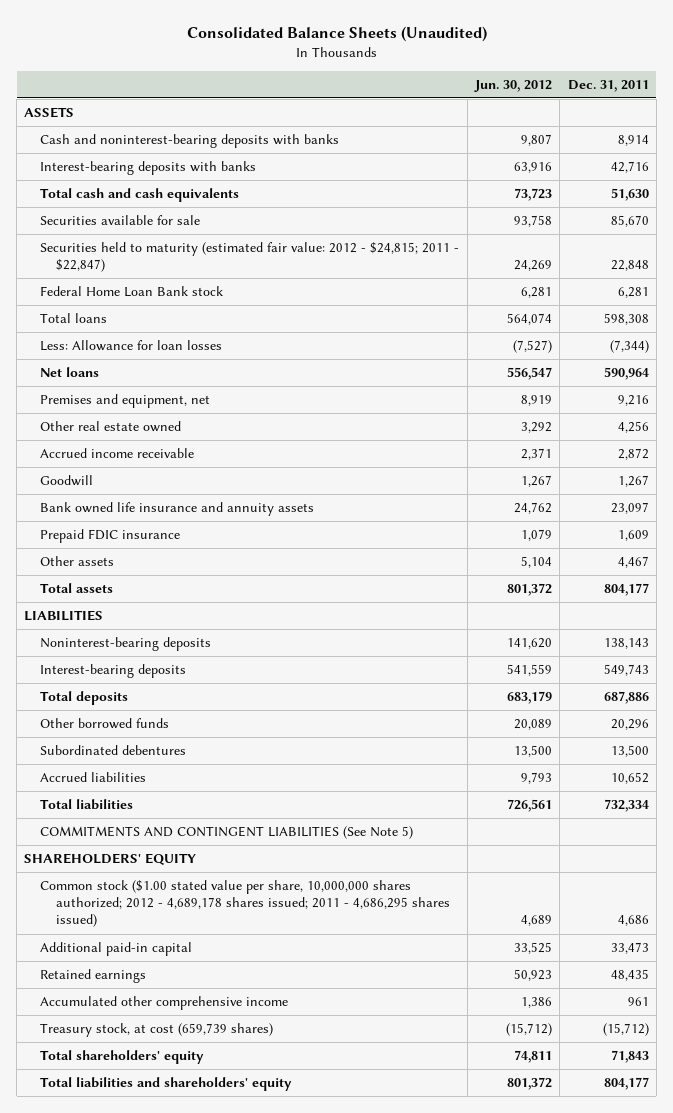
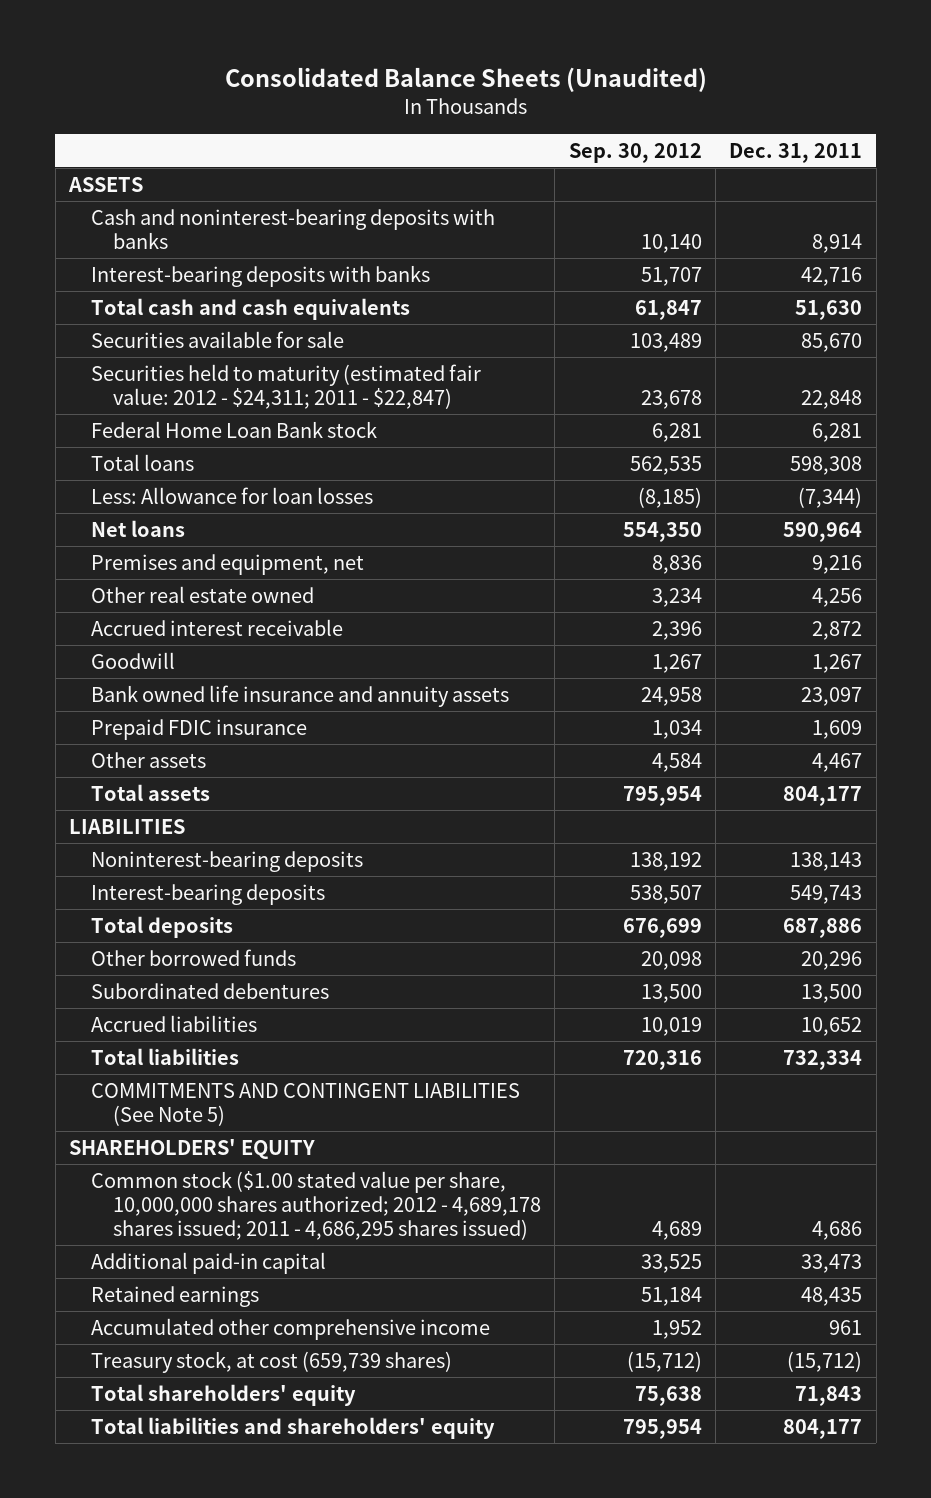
[474,79,553,92] Jun. 30, 2012 -> none
none -> [568,143,702,164] Sep. 30, 2012
[40,242,460,273] Securities held to maturity (estimated fair value: 2012 - $24,815; 2011 - $22,847) -> [91,363,482,409] Securities held to maturity (estimated fair value: 2012 - $24,311; 2011 - $22,847)
[40,448,195,459] Accrued income receivable -> [91,618,344,636] Accrued interest receivable

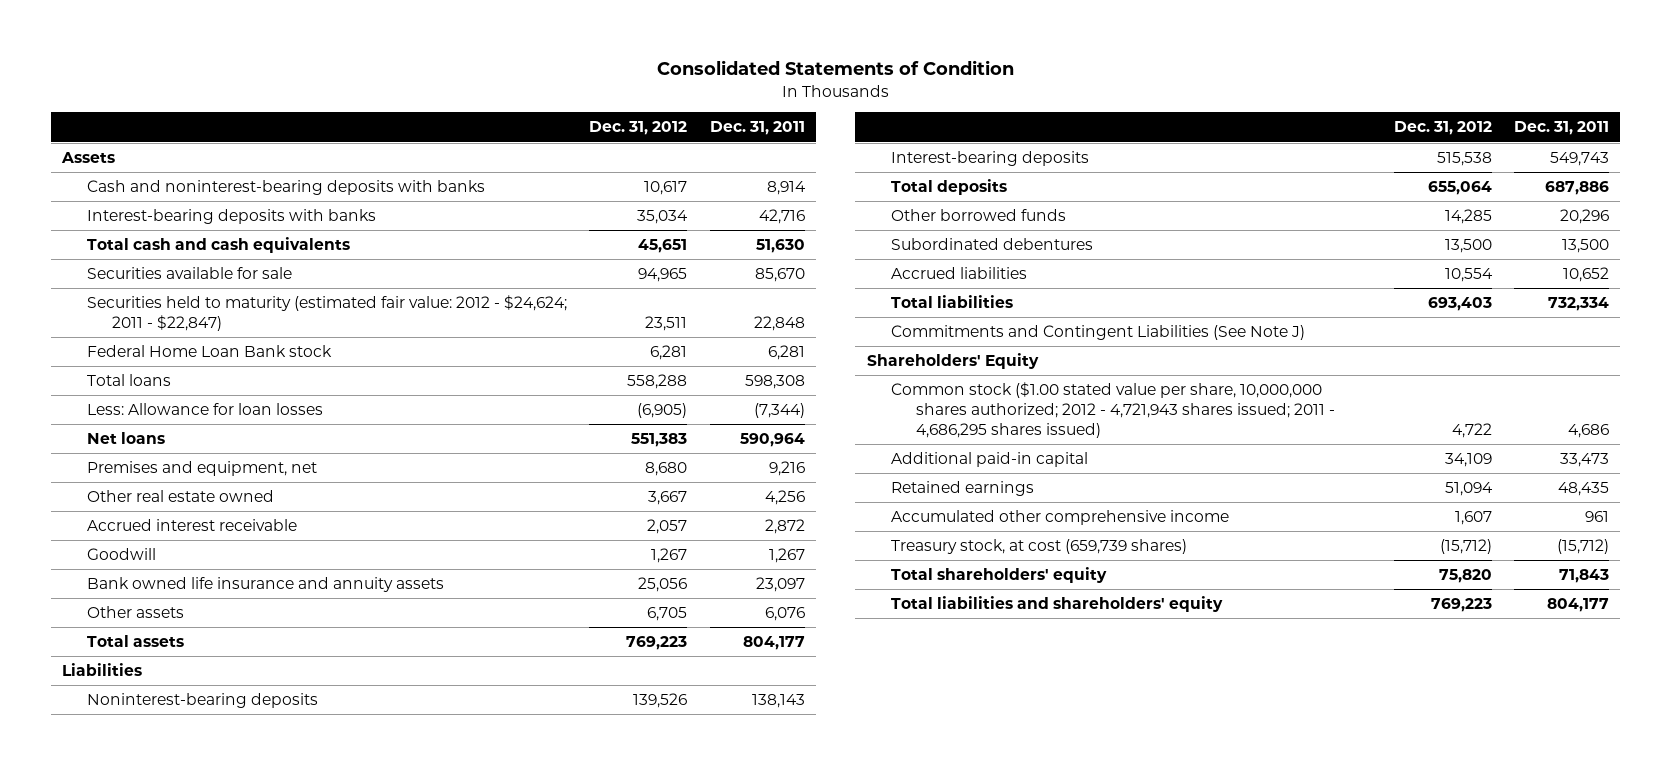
[224,66,707,92] Consolidated Balance Sheets (Unaudited) -> [656,60,1014,76] Consolidated Statements of Condition
[568,143,702,164] Sep. 30, 2012 -> none
none -> [589,121,688,136] Dec. 31, 2012
[68,176,144,192] ASSETS -> [61,152,116,164] Assets
[91,363,482,409] Securities held to maturity (estimated fair value: 2012 - $24,311; 2011 - $22,847) -> [87,295,568,332] Securities held to maturity (estimated fair value: 2012 - $24,624; 2011 - $22,847)
[91,718,308,740] Prepaid FDIC insurance -> none
[812,752,863,772] 4,467 -> [764,607,805,622] 6,076
[69,818,186,834] LIABILITIES -> [62,663,143,677] Liabilities
[91,1082,521,1126] COMMITMENTS AND CONTINGENT LIABILITIES (See Note 5) -> [891,325,1306,341] Commitments and Contingent Liabilities (See Note J)
[69,1138,316,1159] SHAREHOLDERS' EQUITY -> [866,353,1039,370] Shareholders' Equity
[91,1170,542,1240] Common stock ($1.00 stated value per share, 10,000,000 shares authorized; 2012 - 4,689,178 shares issued; 2011 - 4,686,295 shares issued) -> [891,382,1336,439] Common stock ($1.00 stated value per share, 10,000,000 shares authorized; 2012 - 4,721,943 shares issued; 2011 - 4,686,295 shares issued)

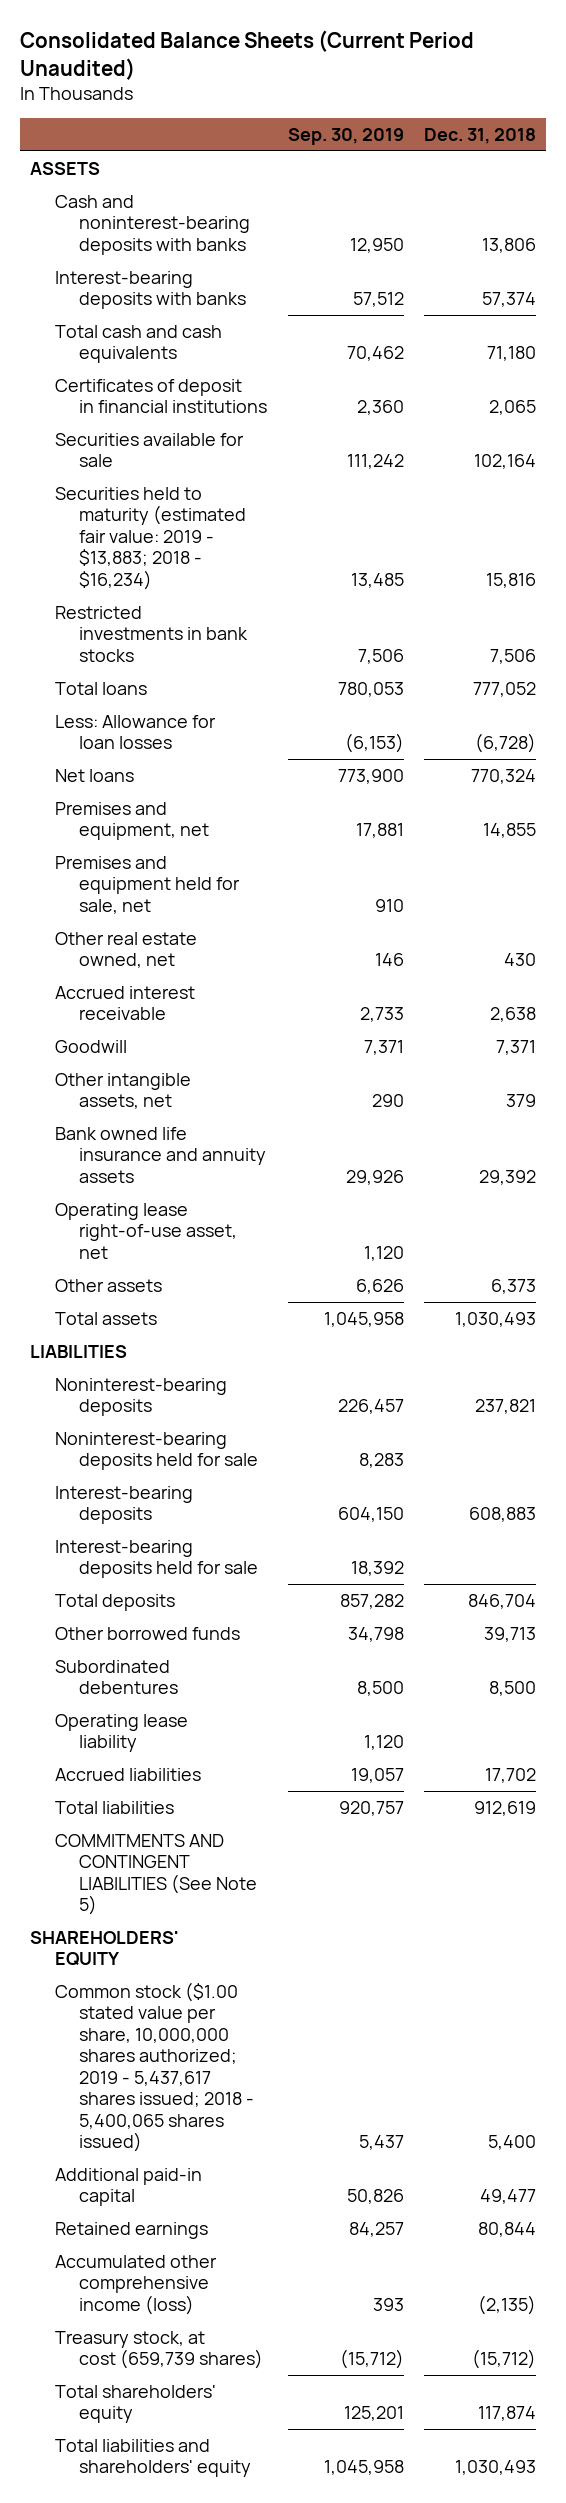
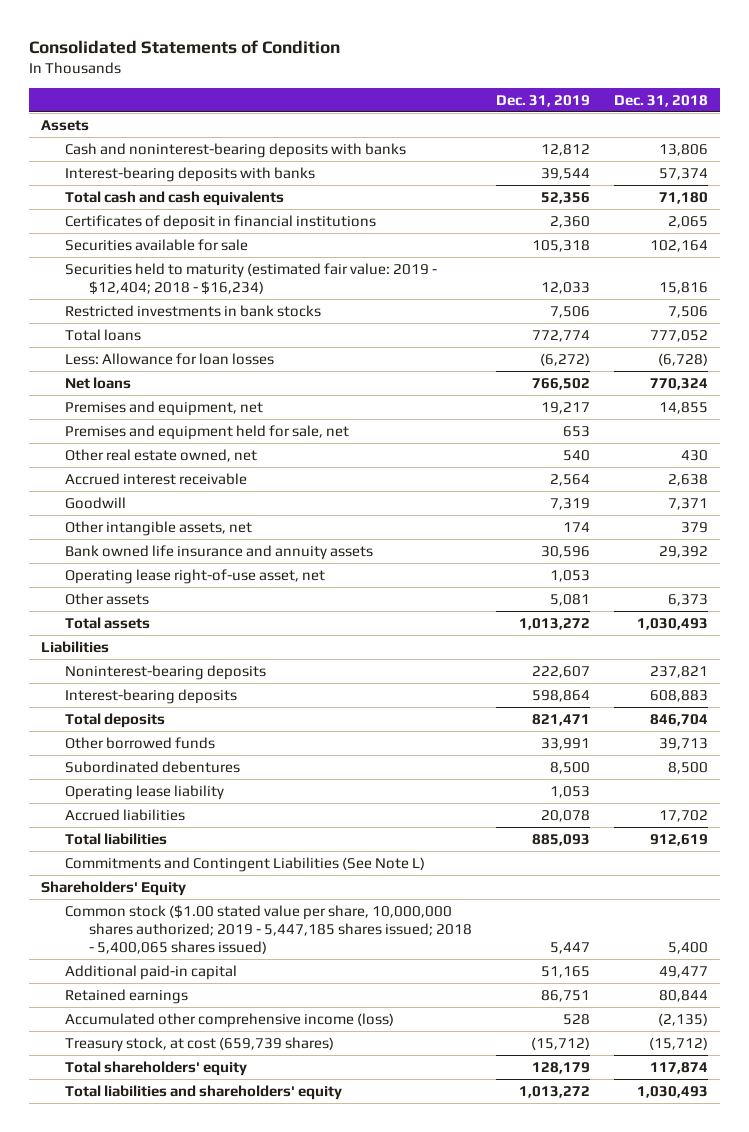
[20,29,475,80] Consolidated Balance Sheets (Current Period Unaudited) -> [28,39,340,54] Consolidated Statements of Condition
[287,127,404,145] Sep. 30, 2019 -> none
none -> [496,94,591,107] Dec. 31, 2019
[30,161,101,175] ASSETS -> [41,119,90,131] Assets
[54,486,247,590] Securities held to maturity (estimated fair value: 2019 - $13,883; 2018 - $16,234) -> [65,262,438,296] Securities held to maturity (estimated fair value: 2019 - $12,404; 2018 - $16,234)
[30,1344,128,1358] LIABILITIES -> [41,640,110,653] Liabilities
[54,1431,259,1471] Noninterest-bearing deposits held for sale -> none
[54,1539,259,1579] Interest-bearing deposits held for sale -> none
[54,1833,258,1916] COMMITMENTS AND CONTINGENT LIABILITIES (See Note 5) -> [65,856,426,872] Commitments and Contingent Liabilities (See Note L)
[30,1930,180,1967] SHAREHOLDERS' EQUITY -> [41,880,187,896] Shareholders' Equity
[54,1981,255,2153] Common stock ($1.00 stated value per share, 10,000,000 shares authorized; 2019 - 5,437,617 shares issued; 2018 - 5,400,065 shares issued) -> [65,904,473,955] Common stock ($1.00 stated value per share, 10,000,000 shares authorized; 2019 - 5,447,185 shares issued; 2018 - 5,400,065 shares issued)

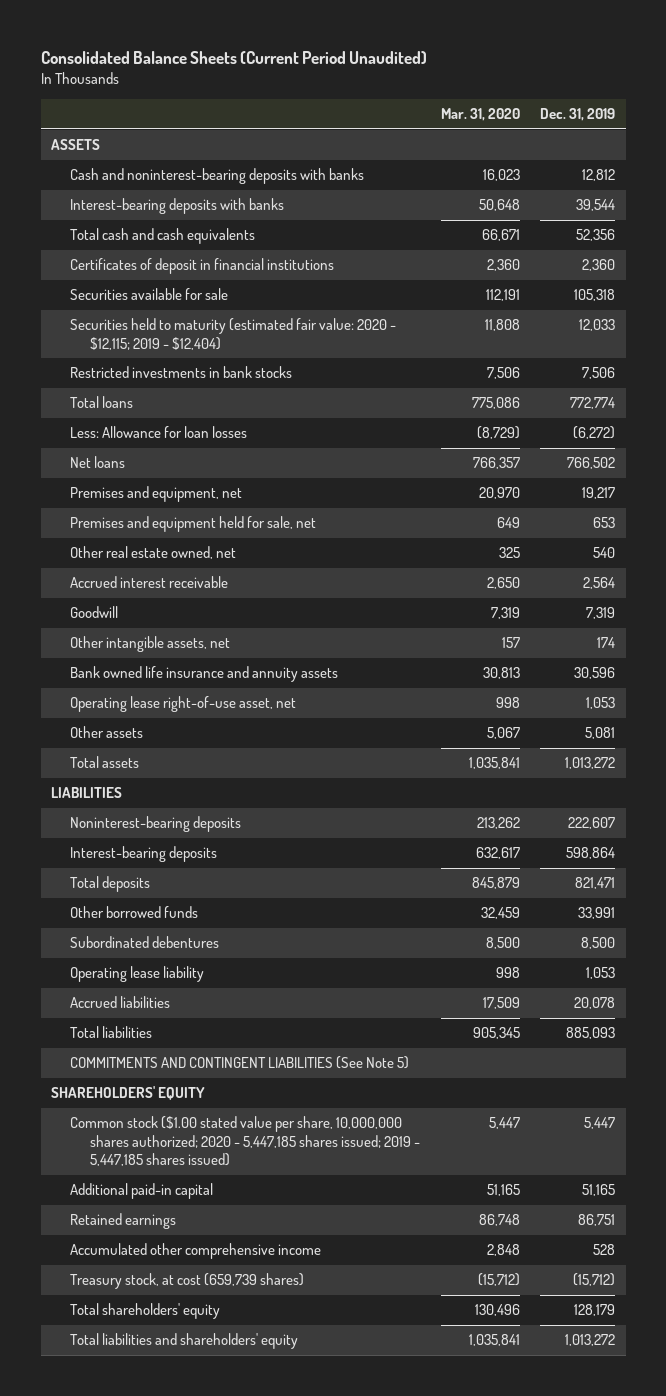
[28,39,340,54] Consolidated Statements of Condition -> [40,50,427,64] Consolidated Balance Sheets (Current Period Unaudited)
[614,94,709,107] Dec. 31, 2018 -> none
none -> [440,108,520,122] Mar. 31, 2020
[41,119,90,131] Assets -> [51,139,101,151] ASSETS
[65,262,438,296] Securities held to maturity (estimated fair value: 2019 - $12,404; 2018 - $16,234) -> [70,318,397,350] Securities held to maturity (estimated fair value: 2020 - $12,115; 2019 - $12,404)
[41,640,110,653] Liabilities -> [51,787,123,799] LIABILITIES
[65,856,426,872] Commitments and Contingent Liabilities (See Note L) -> [70,1056,410,1070] COMMITMENTS AND CONTINGENT LIABILITIES (See Note 5)
[41,880,187,896] Shareholders' Equity -> [51,1086,206,1101] SHAREHOLDERS' EQUITY
[65,904,473,955] Common stock ($1.00 stated value per share, 10,000,000 shares authorized; 2019 - 5,447,185 shares issued; 2018 - 5,400,065 shares issued) -> [70,1116,420,1167] Common stock ($1.00 stated value per share, 10,000,000 shares authorized; 2020 - 5,447,185 shares issued; 2019 - 5,447,185 shares issued)
[65,1012,395,1028] Accumulated other comprehensive income (loss) -> [70,1243,322,1260] Accumulated other comprehensive income

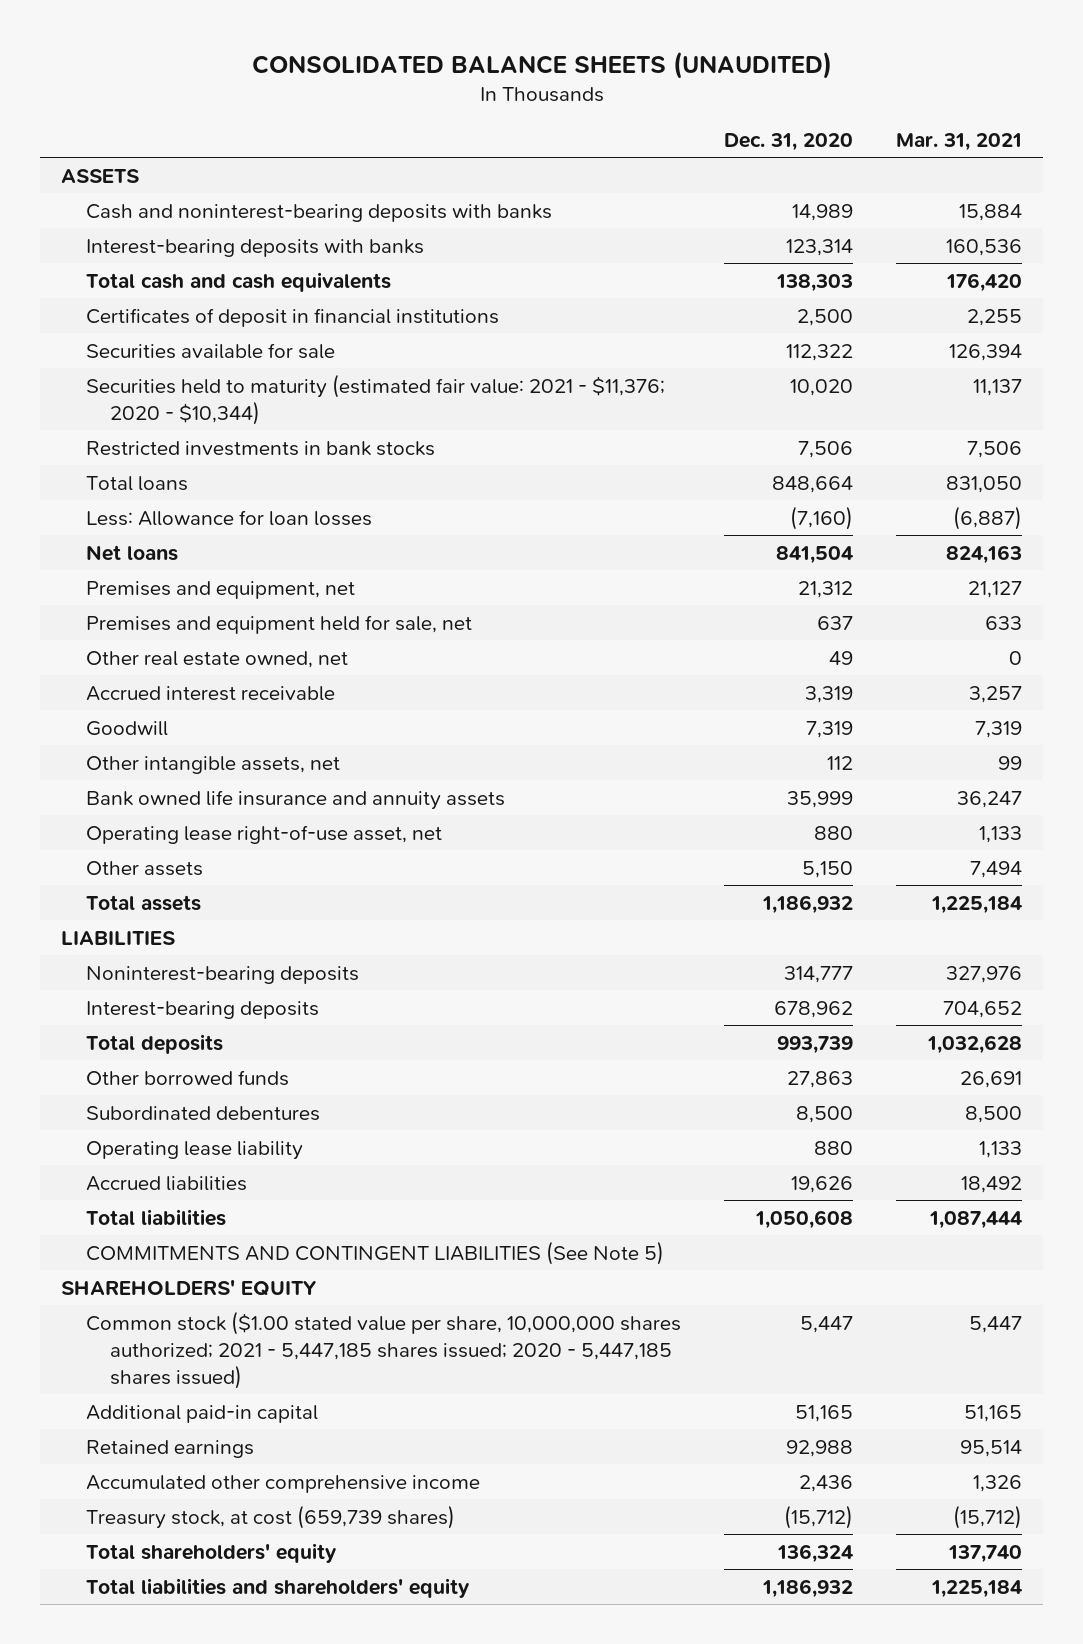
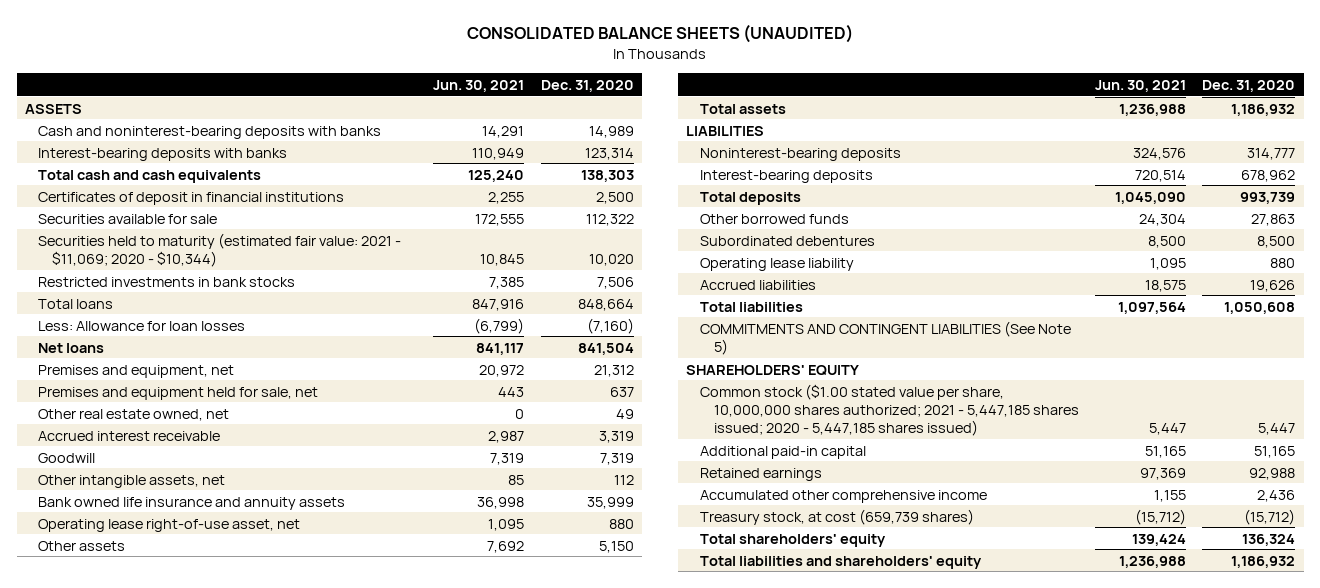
[895,133,1022,152] Mar. 31, 2021 -> none
none -> [433,79,525,92] Jun. 30, 2021
[85,373,665,425] Securities held to maturity (estimated fair value: 2021 - $11,376; 2020 - $10,344) -> [38,232,402,267] Securities held to maturity (estimated fair value: 2021 - $11,069; 2020 - $10,344)

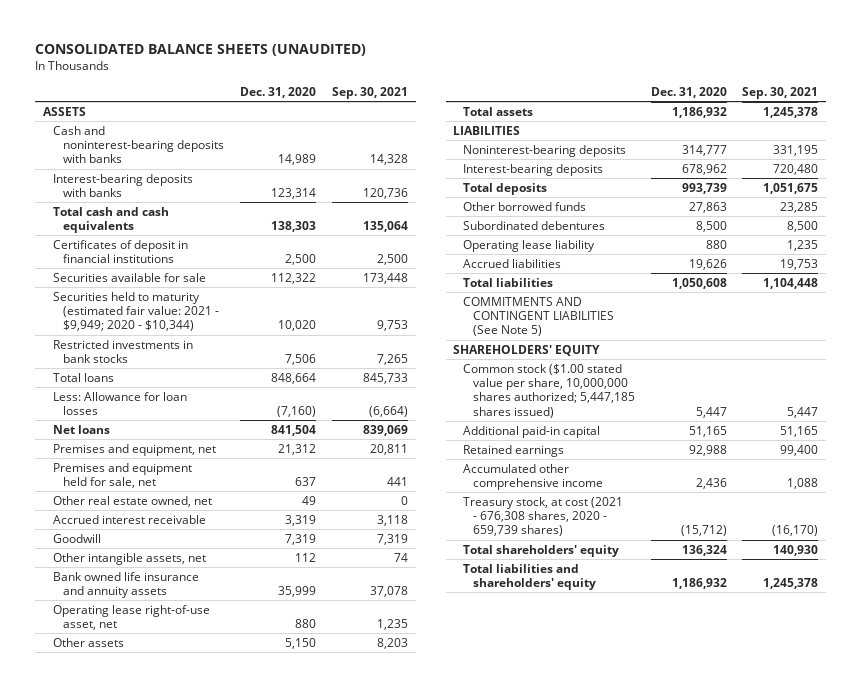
[433,79,525,92] Jun. 30, 2021 -> none
none -> [331,87,408,100] Sep. 30, 2021
[38,232,402,267] Securities held to maturity (estimated fair value: 2021 - $11,069; 2020 - $10,344) -> [52,291,219,332] Securities held to maturity (estimated fair value: 2021 - $9,949; 2020 - $10,344)
[700,383,1079,436] Common stock ($1.00 stated value per share, 10,000,000 shares authorized; 2021 - 5,447,185 shares issued; 2020 - 5,447,185 shares issued) -> [463,363,636,418] Common stock ($1.00 stated value per share, 10,000,000 shares authorized; 5,447,185 shares issued)
[700,508,975,525] Treasury stock, at cost (659,739 shares) -> [463,496,624,537] Treasury stock, at cost (2021 - 676,308 shares, 2020 - 659,739 shares)

